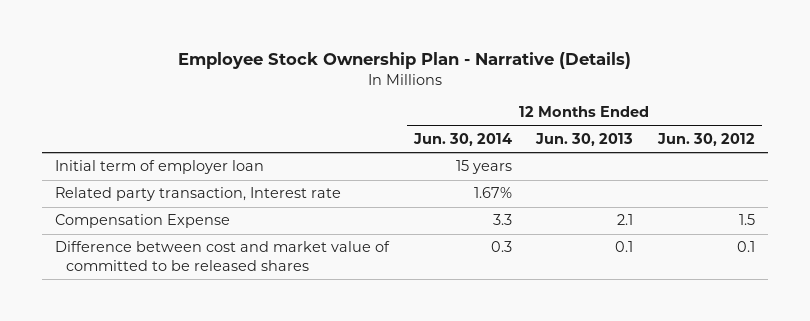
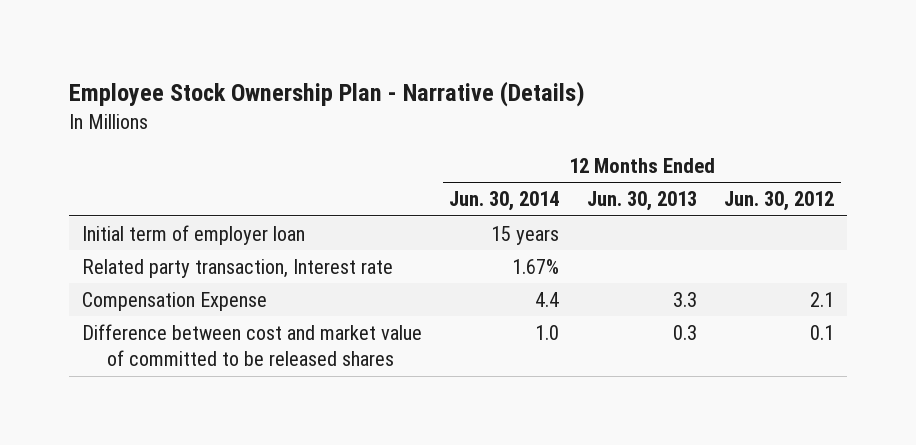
[492,214,512,226] 3.3 -> [535,291,560,307] 4.4
[617,214,634,226] 2.1 -> [672,291,697,307] 3.3
[739,214,756,226] 1.5 -> [809,291,834,307] 2.1
[490,241,512,253] 0.3 -> [535,324,560,340] 1.0
[615,241,634,253] 0.1 -> [672,324,697,340] 0.3

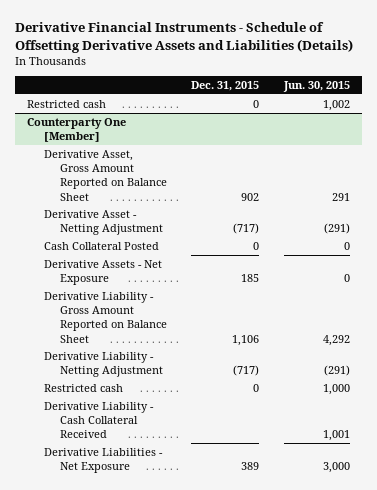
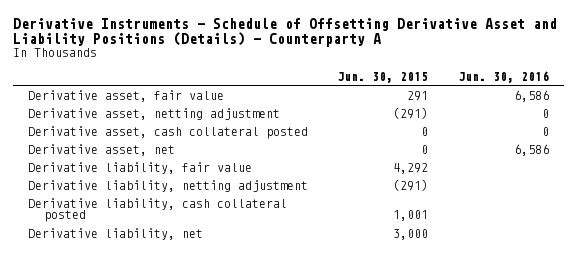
[14,22,353,53] Derivative Financial Instruments - Schedule of Offsetting Derivative Assets and Liabilities (Details) -> [13,17,558,47] Derivative Instruments - Schedule of Offsetting Derivative Asset and Liability Positions (Details) - Counterparty A
[191,80,260,91] Dec. 31, 2015 -> none
none -> [457,70,549,83] Jun. 30, 2016
[26,99,106,108] Restricted cash -> none
[26,117,126,143] Counterparty One [Member] -> none
[43,383,123,392] Restricted cash -> none
[43,149,168,201] Derivative Asset, Gross Amount Reported on Balance Sheet -> [27,89,224,102] Derivative asset, fair value
[43,209,164,236] Derivative Asset - Netting Adjustment -> [27,107,280,120] Derivative asset, netting adjustment
[43,241,159,250] Cash Collateral Posted -> [27,125,308,139] Derivative asset, cash collateral posted
[43,259,162,286] Derivative Assets - Net Exposure -> [27,143,175,156] Derivative asset, net
[43,291,168,343] Derivative Liability - Gross Amount Reported on Balance Sheet -> [27,161,252,174] Derivative liability, fair value
[43,351,164,378] Derivative Liability - Netting Adjustment -> [27,179,308,192] Derivative liability, netting adjustment
[43,401,154,439] Derivative Liability - Cash Collateral Received -> [27,197,287,223] Derivative liability, cash collateral posted
[43,447,163,474] Derivative Liabilities - Net Exposure -> [27,227,203,240] Derivative liability, net

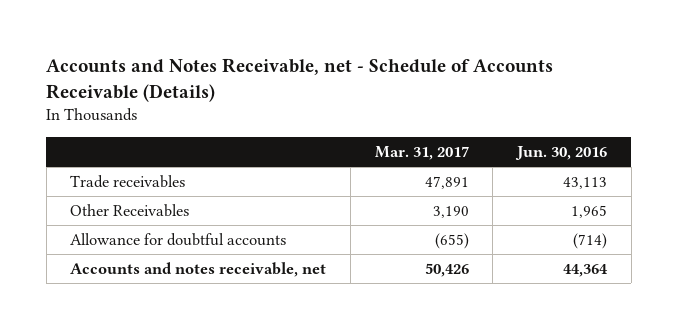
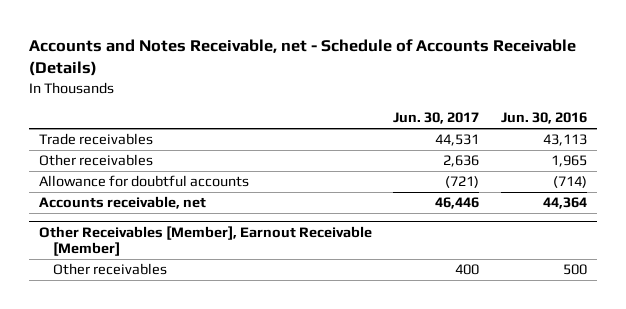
[374,145,469,160] Mar. 31, 2017 -> none
none -> [393,112,480,125] Jun. 30, 2017
[70,204,190,218] Other Receivables -> [39,154,154,167] Other receivables
[70,262,327,278] Accounts and notes receivable, net -> [39,196,207,210] Accounts receivable, net
none -> [39,225,373,257] Other Receivables [Member], Earnout Receivable [Member]
none -> [53,263,168,276] Other receivables

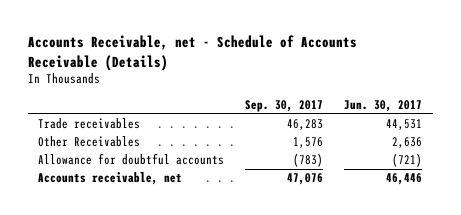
[28,39,576,77] Accounts and Notes Receivable, net - Schedule of Accounts Receivable (Details) -> [28,35,358,71] Accounts Receivable, net - Schedule of Accounts Receivable (Details)
[500,112,587,125] Jun. 30, 2016 -> none
none -> [245,100,324,113] Sep. 30, 2017
[39,154,154,167] Other receivables -> [38,136,141,148] Other Receivables
[39,225,373,257] Other Receivables [Member], Earnout Receivable [Member] -> none
[53,263,168,276] Other receivables -> none

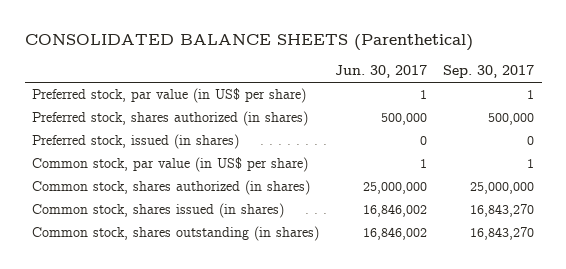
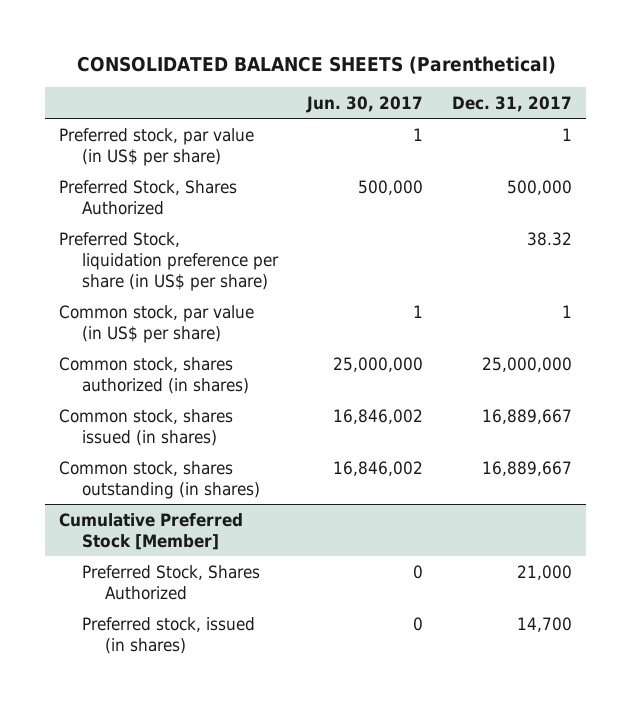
[442,65,534,79] Sep. 30, 2017 -> none
none -> [451,95,572,112] Dec. 31, 2017
[32,134,240,150] Preferred stock, issued (in shares) -> none
[32,111,309,127] Preferred stock, shares authorized (in shares) -> [59,179,238,215] Preferred Stock, Shares Authorized
none -> [59,231,280,291] Preferred Stock, liquidation preference per share (in US$ per share)
none -> [59,512,244,550] Cumulative Preferred Stock [Member]
none -> [82,564,261,600] Preferred Stock, Shares Authorized
none -> [82,616,256,654] Preferred stock, issued (in shares)

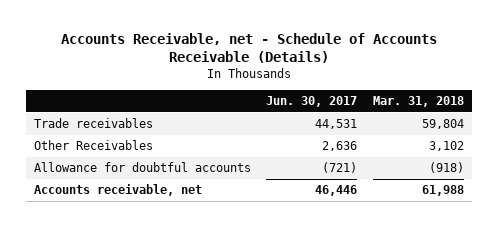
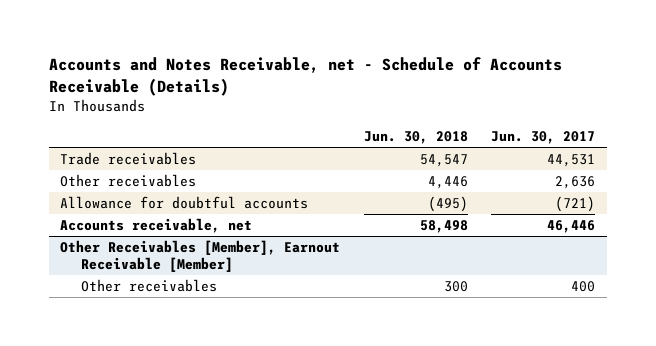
[60,33,437,64] Accounts Receivable, net - Schedule of Accounts Receivable (Details) -> [48,57,562,97] Accounts and Notes Receivable, net - Schedule of Accounts Receivable (Details)
[372,95,464,107] Mar. 31, 2018 -> none
none -> [363,130,468,144] Jun. 30, 2018
[33,140,153,151] Other Receivables -> [60,173,197,187] Other receivables
none -> [60,239,341,272] Other Receivables [Member], Earnout Receivable [Member]
none -> [80,278,217,292] Other receivables

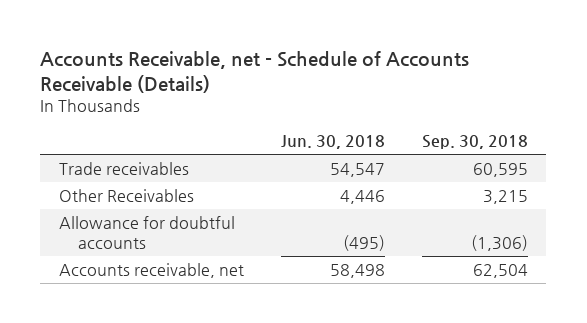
[48,57,562,97] Accounts and Notes Receivable, net - Schedule of Accounts Receivable (Details) -> [40,50,470,93] Accounts Receivable, net - Schedule of Accounts Receivable (Details)
[491,130,596,144] Jun. 30, 2017 -> none
none -> [421,135,528,150] Sep. 30, 2018
[60,173,197,187] Other receivables -> [58,189,194,203] Other Receivables
[60,239,341,272] Other Receivables [Member], Earnout Receivable [Member] -> none
[80,278,217,292] Other receivables -> none

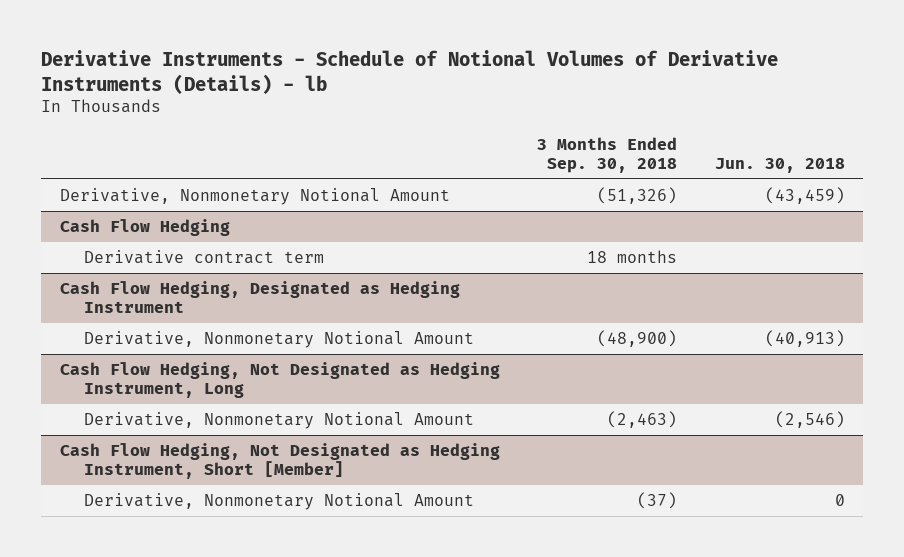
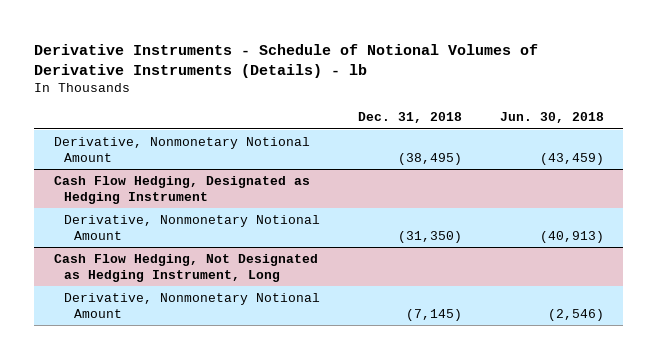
[537,136,678,173] 3 Months Ended Sep. 30, 2018 -> none
none -> [358,112,463,124] Dec. 31, 2018
[59,219,230,237] Cash Flow Hedging -> none
[83,250,324,265] Derivative contract term -> none
[59,443,500,480] Cash Flow Hedging, Not Designated as Hedging Instrument, Short [Member] -> none
[83,493,474,511] Derivative, Nonmonetary Notional Amount -> none

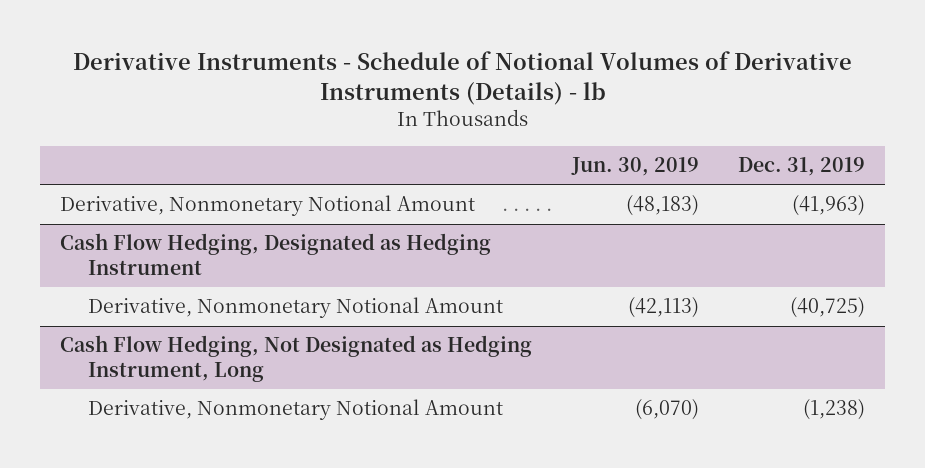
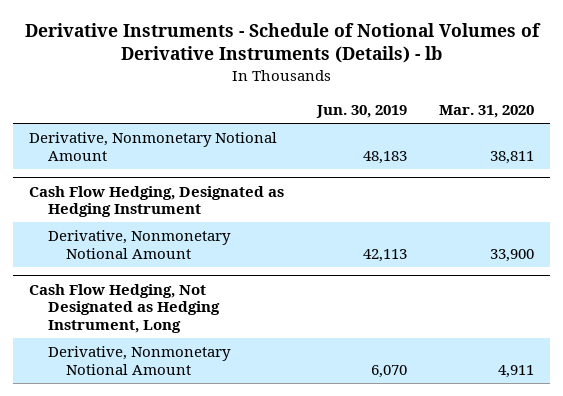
[738,157,866,177] Dec. 31, 2019 -> none
none -> [438,105,534,119] Mar. 31, 2020
[625,195,699,217] (48,183) -> [362,150,407,164] 48,183
[627,297,699,319] (42,113) -> [362,248,407,262] 42,113
[634,399,699,421] (6,070) -> [370,364,407,378] 6,070

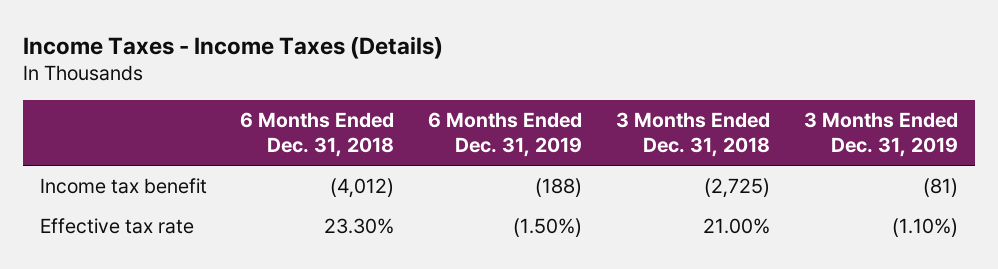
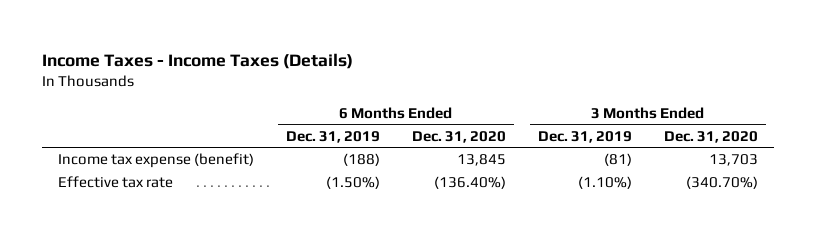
[240,112,395,157] 6 Months Ended Dec. 31, 2018 -> none
[616,112,771,157] 3 Months Ended Dec. 31, 2018 -> none
none -> [411,130,506,143] Dec. 31, 2020
none -> [663,130,758,143] Dec. 31, 2020
[39,178,207,195] Income tax benefit -> [58,153,255,169] Income tax expense (benefit)

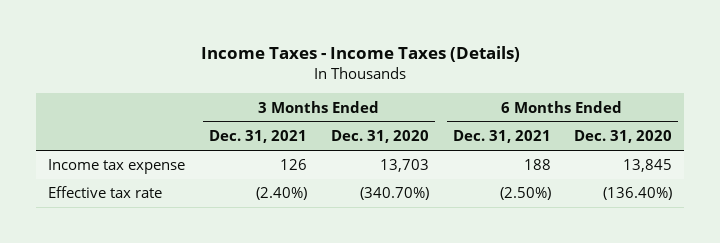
[286,130,381,143] Dec. 31, 2019 -> none
[537,130,632,143] Dec. 31, 2019 -> none
none -> [208,130,307,144] Dec. 31, 2021
none -> [452,130,551,144] Dec. 31, 2021
[58,153,255,169] Income tax expense (benefit) -> [47,159,185,175] Income tax expense

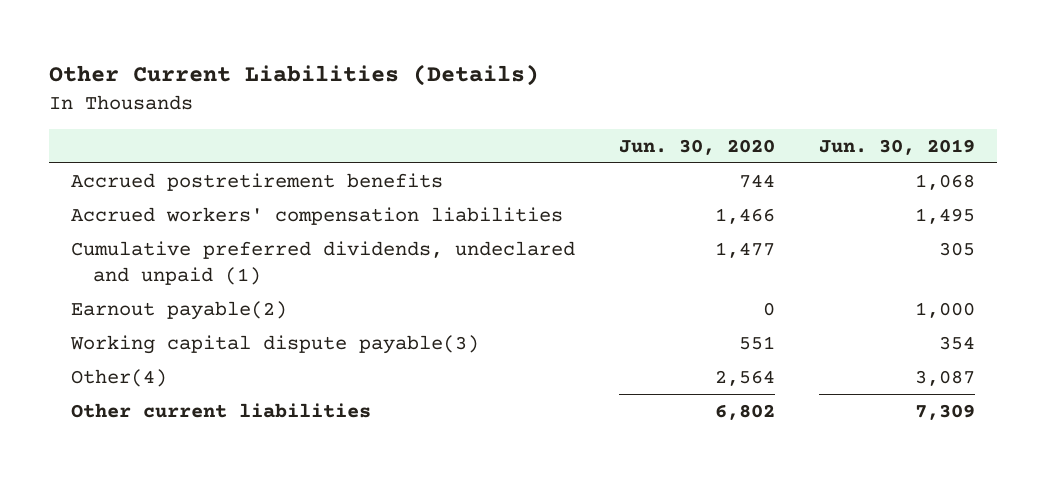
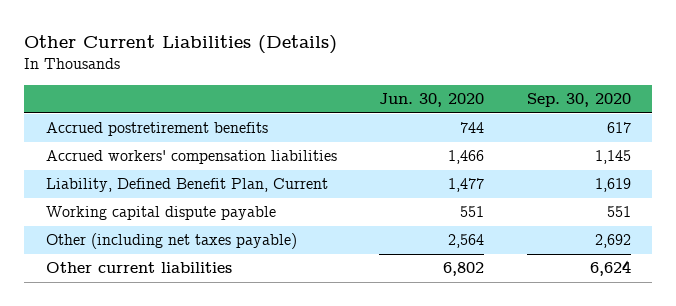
[819,138,976,155] Jun. 30, 2019 -> none
none -> [526,93,631,108] Sep. 30, 2020
[71,300,288,320] Earnout payable(2) -> none
[71,240,576,285] Cumulative preferred dividends, undeclared and unpaid (1) -> [45,178,328,193] Liability, Defined Benefit Plan, Current
[70,334,480,354] Working capital dispute payable(3) -> [45,206,276,221] Working capital dispute payable
[71,368,168,387] Other(4) -> [45,233,297,250] Other (including net taxes payable)

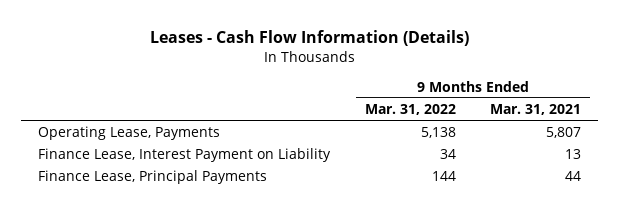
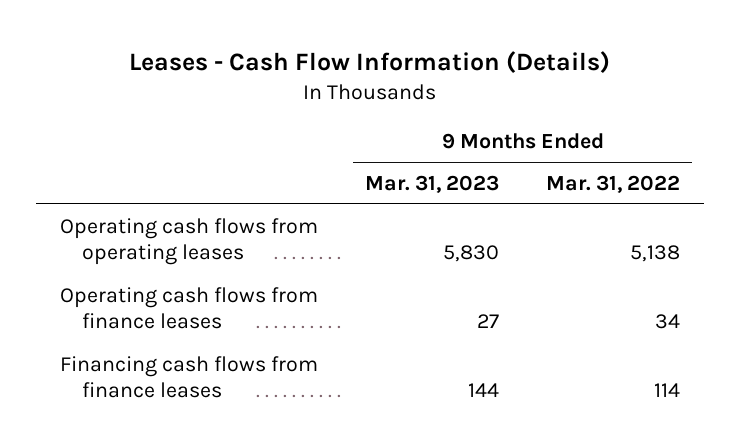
[489,103,581,115] Mar. 31, 2021 -> none
none -> [365,174,500,193] Mar. 31, 2023
[38,170,268,185] Finance Lease, Principal Payments -> none
[38,126,221,141] Operating Lease, Payments -> [59,217,318,266] Operating cash flows from operating leases
[38,148,332,163] Finance Lease, Interest Payment on Liability -> [59,286,318,330] Operating cash flows from finance leases
none -> [59,355,318,399] Financing cash flows from finance leases

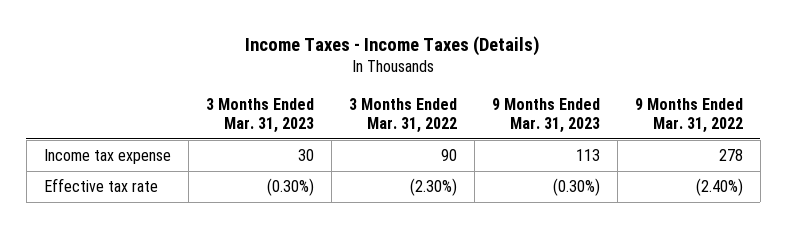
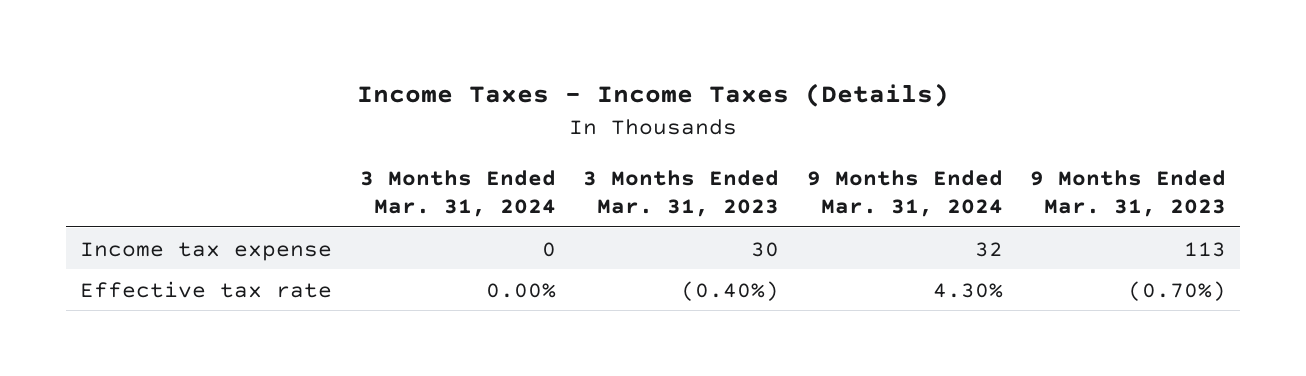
[348,97,457,133] 3 Months Ended Mar. 31, 2022 -> none
[634,97,743,133] 9 Months Ended Mar. 31, 2022 -> none
none -> [359,169,556,218] 3 Months Ended Mar. 31, 2024
none -> [806,169,1003,218] 9 Months Ended Mar. 31, 2024
[266,178,314,197] (0.30%) -> [681,280,780,301] (0.40%)
[552,178,600,197] (0.30%) -> [1128,280,1227,301] (0.70%)

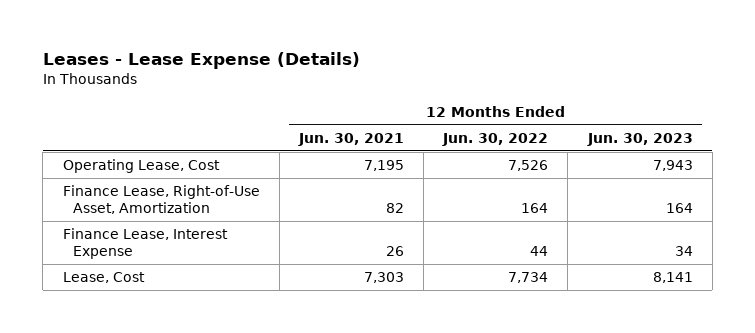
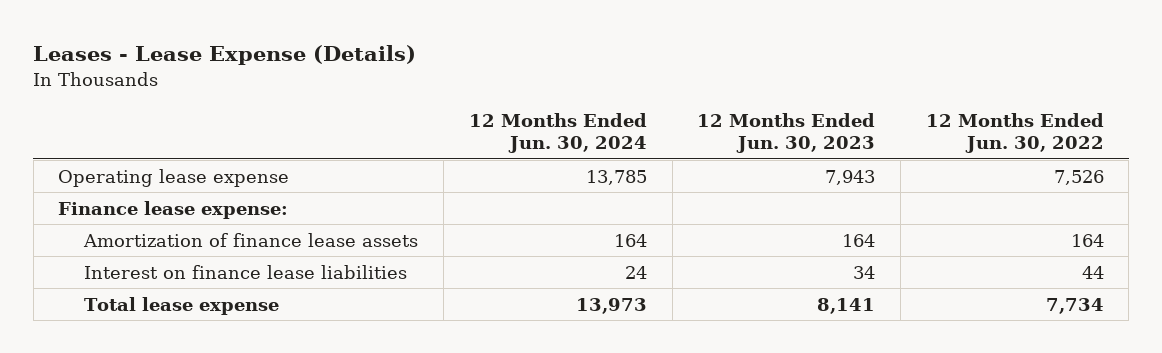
[297,132,404,146] Jun. 30, 2021 -> none
none -> [468,112,647,154] 12 Months Ended Jun. 30, 2024
[62,159,220,174] Operating Lease, Cost -> [58,168,290,187] Operating lease expense
none -> [58,200,289,219] Finance lease expense:
[62,185,260,215] Finance Lease, Right-of-Use Asset, Amortization -> [83,232,419,247] Amortization of finance lease assets
[62,228,228,260] Finance Lease, Interest Expense -> [84,264,408,279] Interest on finance lease liabilities
[62,272,145,284] Lease, Cost -> [84,296,280,315] Total lease expense

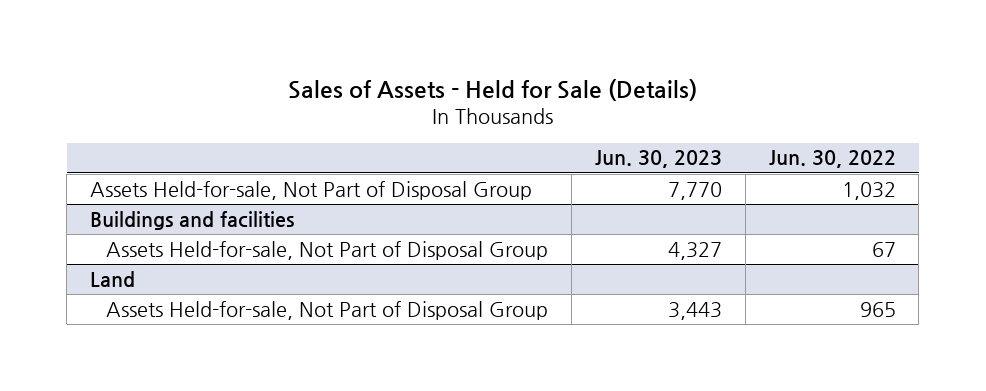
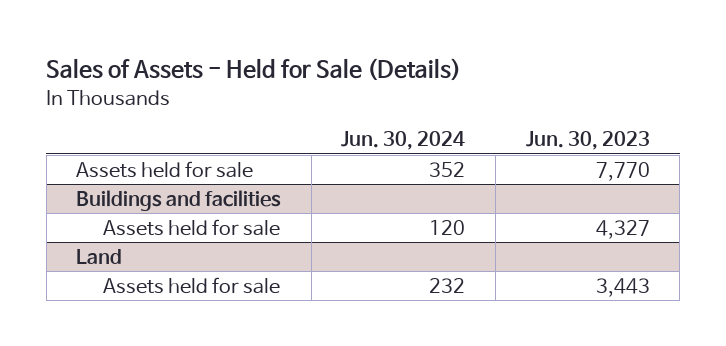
[768,150,896,169] Jun. 30, 2022 -> none
none -> [341,131,466,151] Jun. 30, 2024
[90,180,533,200] Assets Held-for-sale, Not Part of Disposal Group -> [76,160,254,178] Assets held for sale
[106,240,549,260] Assets Held-for-sale, Not Part of Disposal Group -> [102,218,280,236] Assets held for sale
[106,300,549,320] Assets Held-for-sale, Not Part of Disposal Group -> [102,276,280,294] Assets held for sale

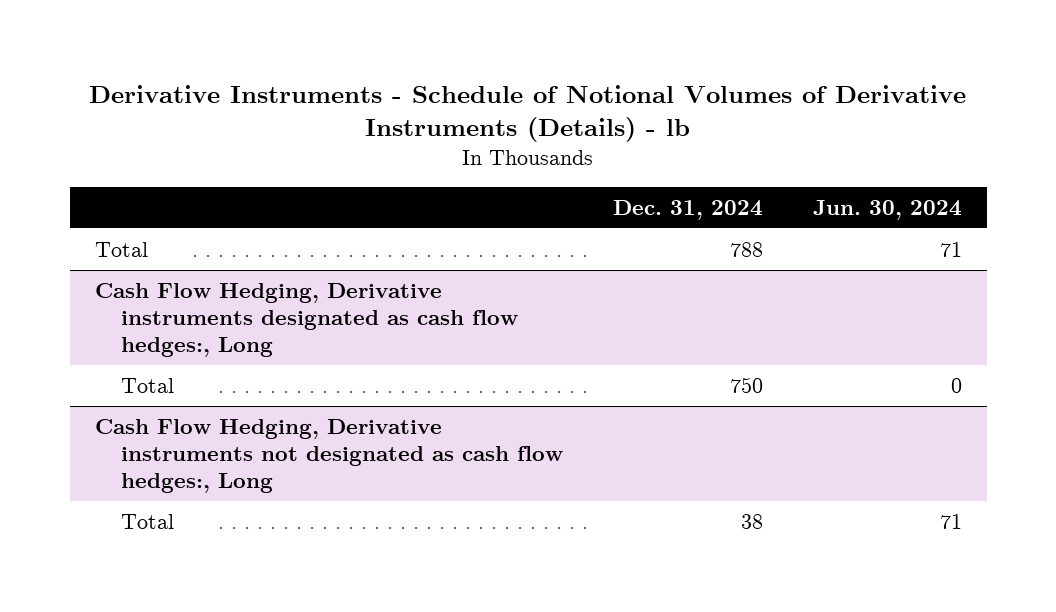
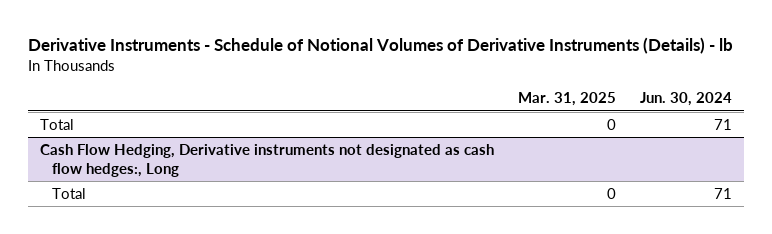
[612,199,763,220] Dec. 31, 2024 -> none
none -> [517,92,616,107] Mar. 31, 2025
[94,283,518,358] Cash Flow Hedging, Derivative instruments designated as cash flow hedges:, Long -> none
[120,378,174,394] Total -> none

